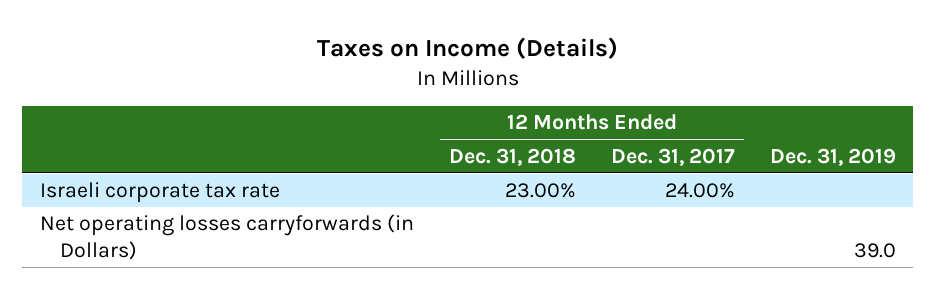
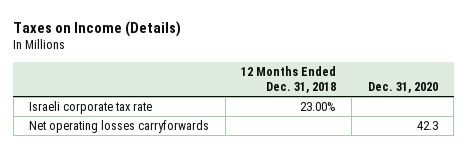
[610,147,735,166] Dec. 31, 2017 -> none
[769,147,896,166] Dec. 31, 2019 -> none
none -> [367,81,438,93] Dec. 31, 2020
[39,214,414,260] Net operating losses carryforwards (in Dollars) -> [29,120,210,134] Net operating losses carryforwards

